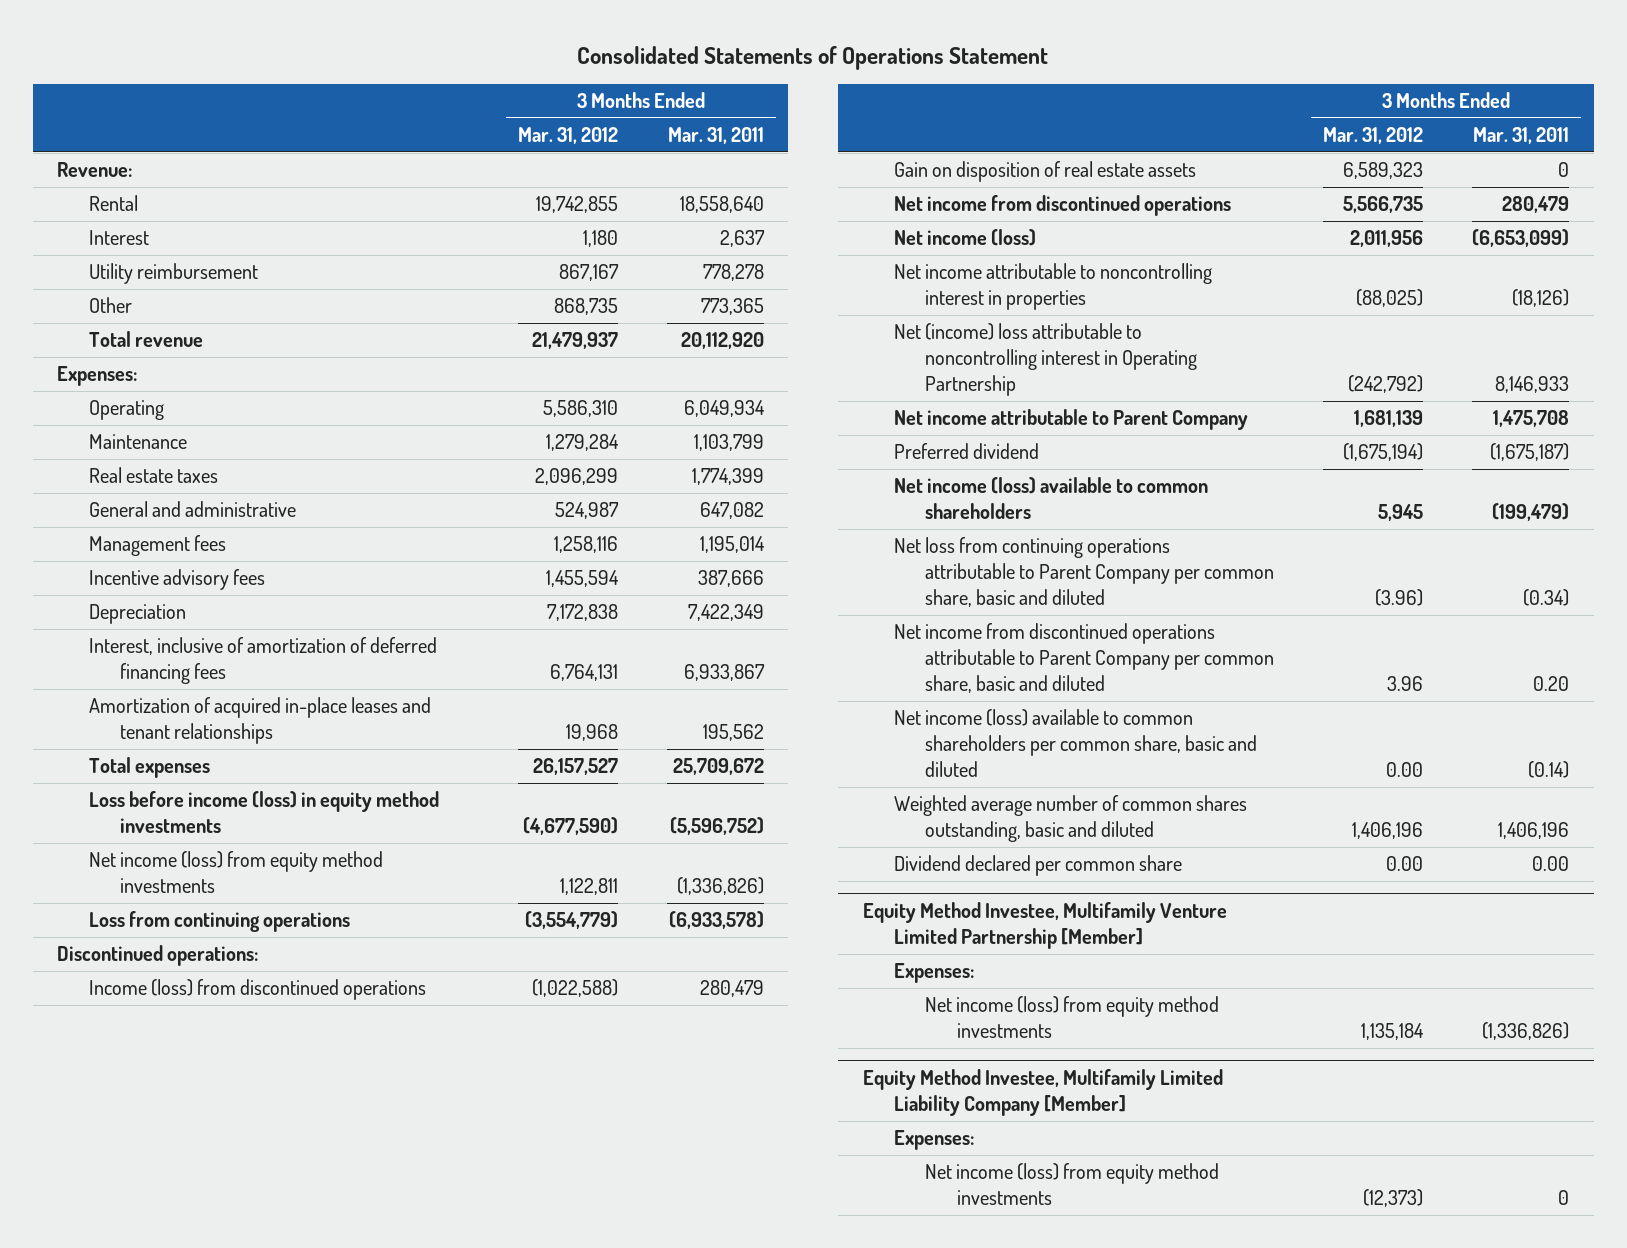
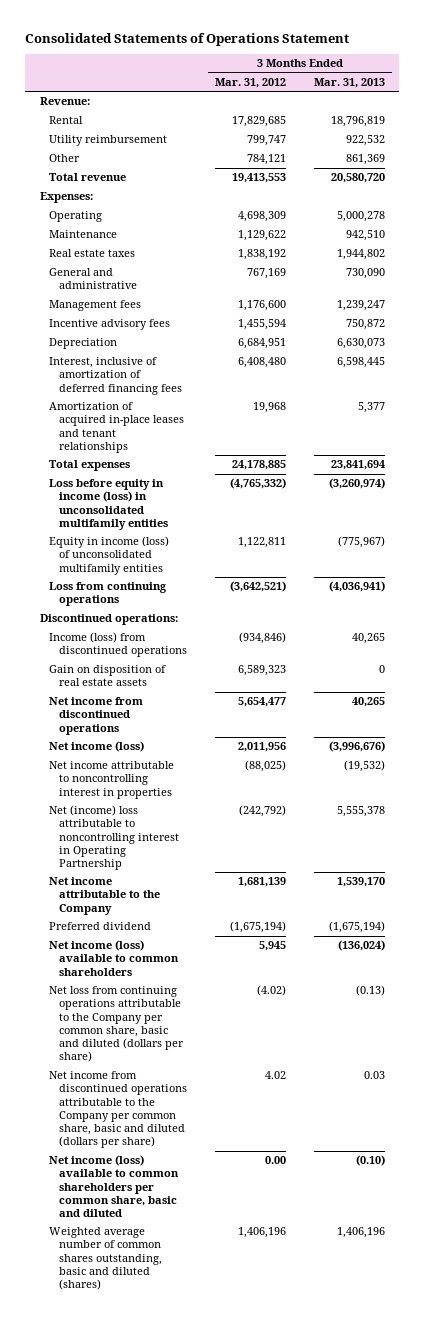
[667,127,764,145] Mar. 31, 2011 -> none
none -> [314,77,386,88] Mar. 31, 2013
[88,230,149,246] Interest -> none
[535,196,618,214] 19,742,855 -> [232,116,287,128] 17,829,685
[558,264,619,282] 867,167 -> [247,135,287,147] 799,747
[553,298,618,316] 868,735 -> [247,154,287,166] 784,121
[531,332,618,350] 21,479,937 -> [232,173,287,184] 19,413,553
[542,400,618,418] 5,586,310 -> [238,211,287,223] 4,698,309
[545,434,619,452] 1,279,284 -> [238,230,287,242] 1,129,622
[534,468,618,486] 2,096,299 -> [238,249,287,261] 1,838,192
[554,502,619,520] 524,987 -> [247,268,287,280] 767,169
[553,536,618,554] 1,258,116 -> [238,300,287,312] 1,176,600
[546,604,618,622] 7,172,838 -> [238,338,287,350] 6,684,951
[549,664,618,682] 6,764,131 -> [238,357,287,369] 6,408,480
[532,758,618,776] 26,157,527 -> [232,460,287,471] 24,178,885
[88,791,439,834] Loss before income (loss) in equity method investments -> [49,479,168,530] Loss before equity in income (loss) in unconsolidated multifamily entities
[522,817,618,836] (4,677,590) -> [230,478,287,490] (4,765,332)
[88,851,383,894] Net income (loss) from equity method investments -> [49,536,170,575] Equity in income (loss) of unconsolidated multifamily entities
[524,911,618,930] (3,554,779) -> [230,581,287,593] (3,642,521)
[531,979,618,998] (1,022,588) -> [239,632,287,645] (934,846)
[1343,196,1424,214] 5,566,735 -> [238,697,287,708] 5,654,477
[894,409,1249,431] Net income attributable to Parent Company -> [49,877,160,915] Net income attributable to the Company
[894,537,1275,608] Net loss from continuing operations attributable to Parent Company per common share, basic and diluted -> [49,986,184,1063] Net loss from continuing operations attributable to the Company per common share, basic and diluted (dollars per share)
[1375,589,1424,607] (3.96) -> [257,985,287,997] (4.02)
[894,623,1275,694] Net income from discontinued operations attributable to Parent Company per common share, basic and diluted -> [49,1071,187,1149] Net income from discontinued operations attributable to the Company per common share, basic and diluted (dollars per share)
[1387,676,1424,692] 3.96 -> [265,1071,287,1080] 4.02
[894,855,1183,877] Dividend declared per common share -> none
[862,902,1227,950] Equity Method Investee, Multifamily Venture Limited Partnership [Member] -> none
[894,963,975,984] Expenses: -> none
[925,996,1220,1039] Net income (loss) from equity method investments -> none
[862,1069,1223,1117] Equity Method Investee, Multifamily Limited Liability Company [Member] -> none
[894,1130,975,1151] Expenses: -> none
[925,1163,1220,1206] Net income (loss) from equity method investments -> none
[894,795,1248,843] Weighted average number of common shares outstanding, basic and diluted -> [49,1227,162,1291] Weighted average number of common shares outstanding, basic and diluted (shares)

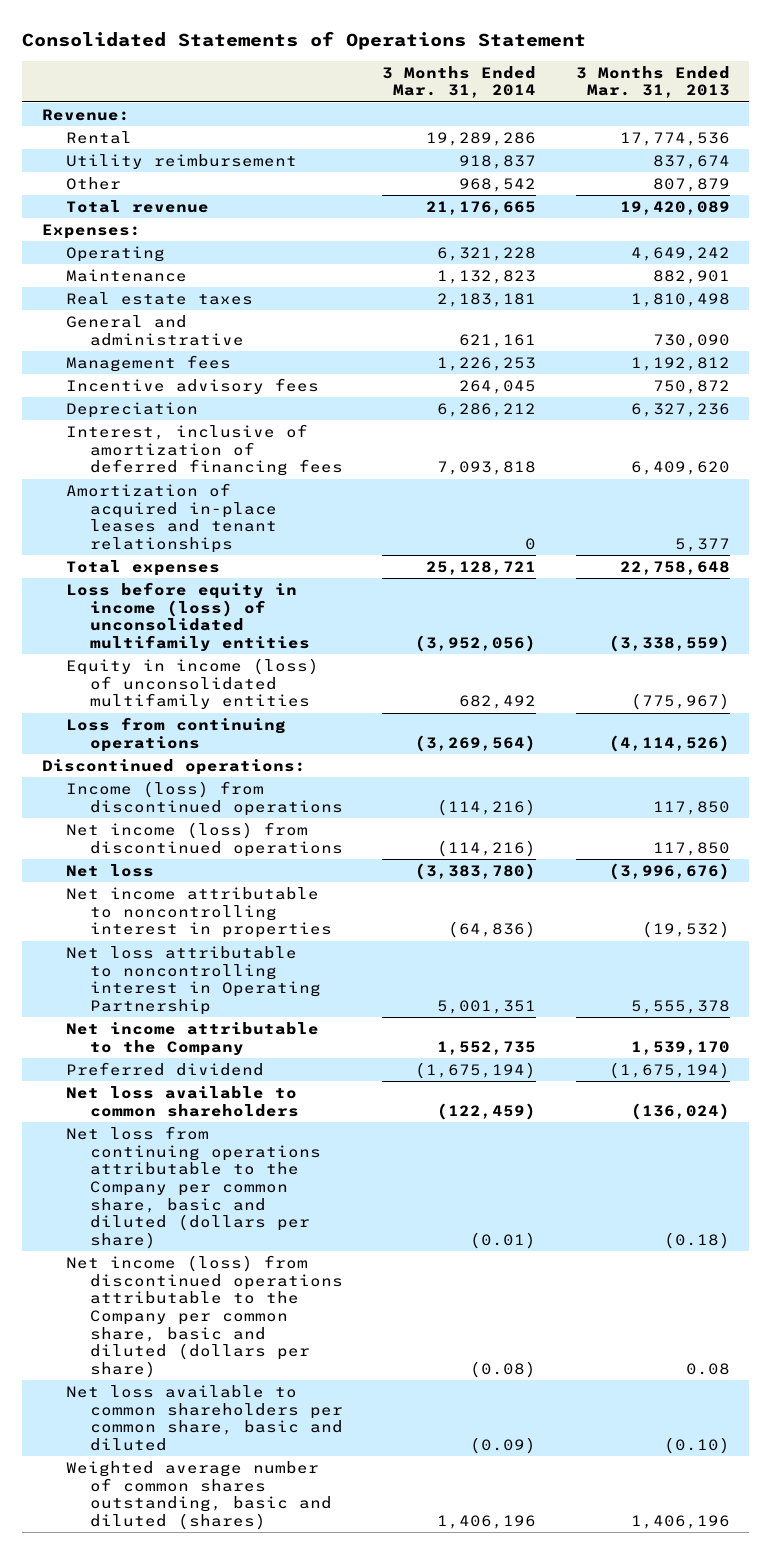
[215,77,287,88] Mar. 31, 2012 -> none
none -> [382,65,537,99] 3 Months Ended Mar. 31, 2014
[331,116,386,128] 18,796,819 -> [619,131,730,146] 17,774,536
[346,135,386,147] 922,532 -> [652,154,730,169] 837,674
[346,154,386,166] 861,369 -> [652,177,730,192] 807,879
[331,173,386,184] 20,580,720 -> [619,200,730,215] 19,420,089
[337,211,386,223] 5,000,278 -> [630,246,730,261] 4,649,242
[346,230,386,242] 942,510 -> [652,269,730,284] 882,901
[337,249,386,261] 1,944,802 -> [630,292,730,307] 1,810,498
[337,300,386,312] 1,239,247 -> [630,356,730,371] 1,192,812
[337,338,386,350] 6,630,073 -> [630,402,730,417] 6,327,236
[337,357,386,369] 6,598,445 -> [630,461,730,476] 6,409,620
[331,460,386,471] 23,841,694 -> [619,560,730,575] 22,758,648
[49,479,168,530] Loss before equity in income (loss) in unconsolidated multifamily entities -> [65,581,310,653] Loss before equity in income (loss) of unconsolidated multifamily entities
[329,478,386,490] (3,260,974) -> [608,635,730,653] (3,338,559)
[329,581,386,593] (4,036,941) -> [608,734,730,752] (4,114,526)
[49,665,167,687] Gain on disposition of real estate assets -> none
[352,633,386,645] 40,265 -> [652,800,730,815] 117,850
[49,697,144,735] Net income from discontinued operations -> [65,821,343,857] Net income (loss) from discontinued operations
[352,697,386,708] 40,265 -> [652,841,730,856] 117,850
[49,741,145,753] Net income (loss) -> [65,863,154,877] Net loss
[49,805,179,871] Net (income) loss attributable to noncontrolling interest in Operating Partnership -> [65,945,321,1016] Net loss attributable to noncontrolling interest in Operating Partnership
[49,940,179,976] Net income (loss) available to common shareholders -> [65,1085,299,1117] Net loss available to common shareholders
[356,985,386,997] (0.13) -> [663,1232,730,1250] (0.18)
[49,1071,187,1149] Net income from discontinued operations attributable to the Company per common share, basic and diluted (dollars per share) -> [65,1254,343,1379] Net income (loss) from discontinued operations attributable to the Company per common share, basic and diluted (dollars per share)
[364,1071,386,1080] 0.03 -> [685,1363,730,1376] 0.08
[49,1155,179,1218] Net income (loss) available to common shareholders per common share, basic and diluted -> [65,1384,343,1452] Net loss available to common shareholders per common share, basic and diluted

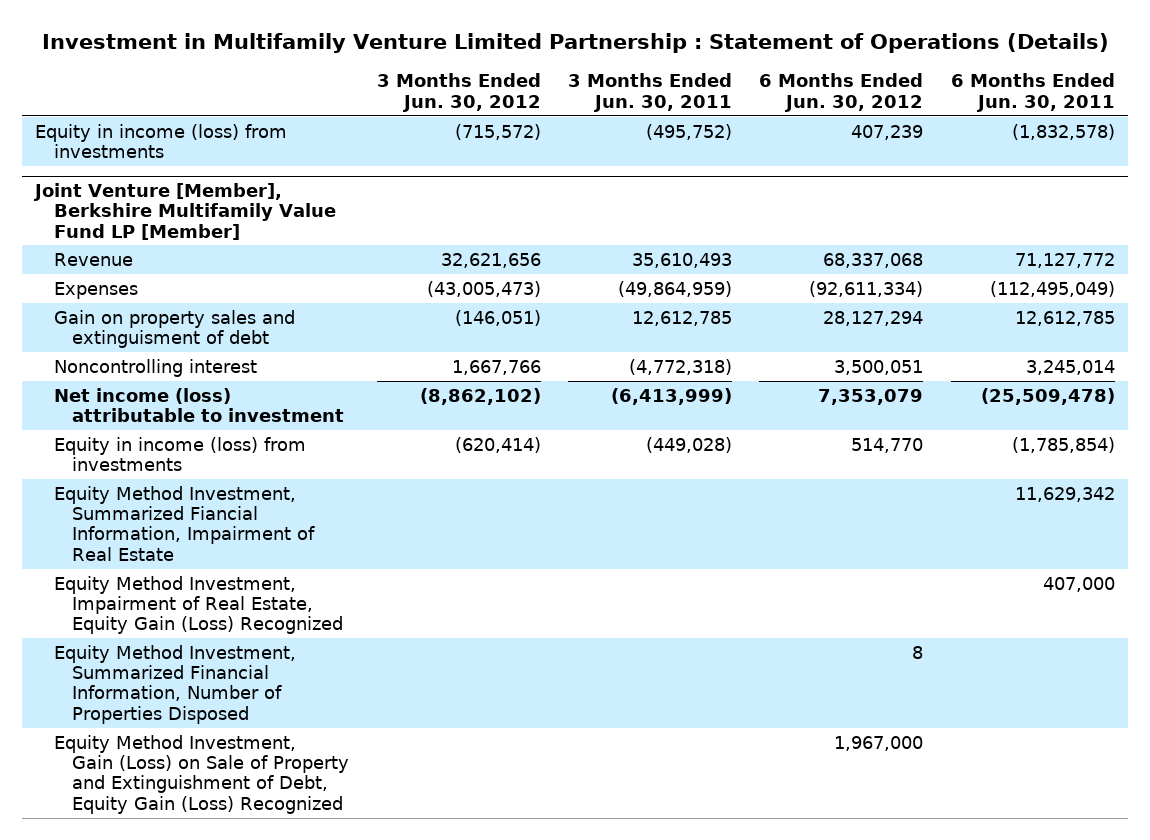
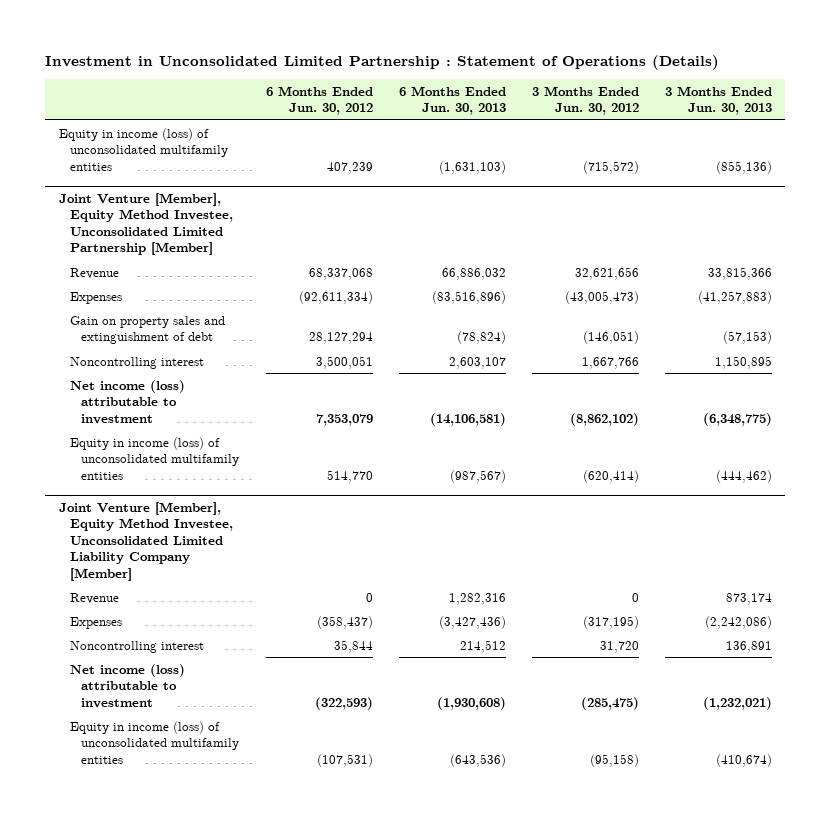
[41,33,1109,54] Investment in Multifamily Venture Limited Partnership : Statement of Operations (Details) -> [45,54,720,70] Investment in Unconsolidated Limited Partnership : Statement of Operations (Details)
[567,73,732,112] 3 Months Ended Jun. 30, 2011 -> none
[950,73,1115,112] 6 Months Ended Jun. 30, 2011 -> none
none -> [398,85,506,116] 6 Months Ended Jun. 30, 2013
none -> [665,85,773,116] 3 Months Ended Jun. 30, 2013
[33,182,336,240] Joint Venture [Member], Berkshire Multifamily Value Fund LP [Member] -> none
[35,123,288,159] Equity in income (loss) from investments -> [58,127,228,171] Equity in income (loss) of unconsolidated multifamily entities
none -> [58,192,233,256] Joint Venture [Member], Equity Method Investee, Unconsolidated Limited Partnership [Member]
[53,309,295,349] Gain on property sales and extinguisment of debt -> [69,315,225,345] Gain on property sales and extinguishment of debt
[53,485,316,561] Equity Method Investment, Summarized Fiancial Information, Impairment of Real Estate -> none
[53,575,344,635] Equity Method Investment, Impairment of Real Estate, Equity Gain (Loss) Recognized -> none
[53,644,296,724] Equity Method Investment, Summarized Financial Information, Number of Properties Disposed -> none
[53,734,350,814] Equity Method Investment, Gain (Loss) on Sale of Property and Extinguishment of Debt, Equity Gain (Loss) Recognized -> none
[53,436,306,472] Equity in income (loss) from investments -> [69,436,240,480] Equity in income (loss) of unconsolidated multifamily entities
none -> [58,501,233,581] Joint Venture [Member], Equity Method Investee, Unconsolidated Limited Liability Company [Member]
none -> [69,592,119,604] Revenue
none -> [69,616,122,629] Expenses
none -> [69,640,204,653] Noncontrolling interest
none -> [69,663,185,708] Net income (loss) attributable to investment
none -> [69,720,240,764] Equity in income (loss) of unconsolidated multifamily entities

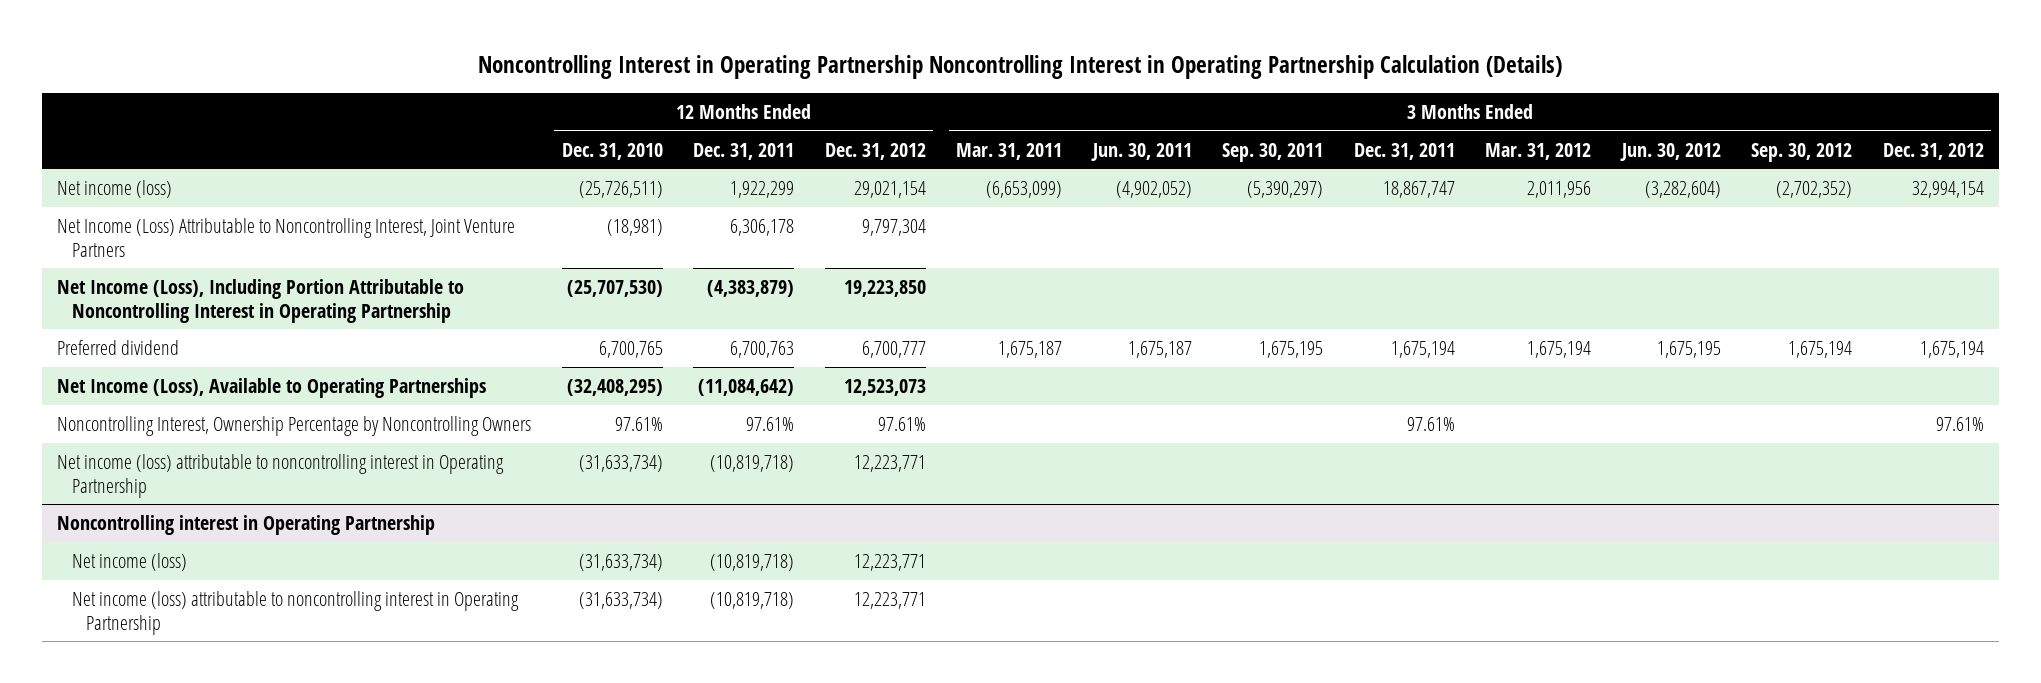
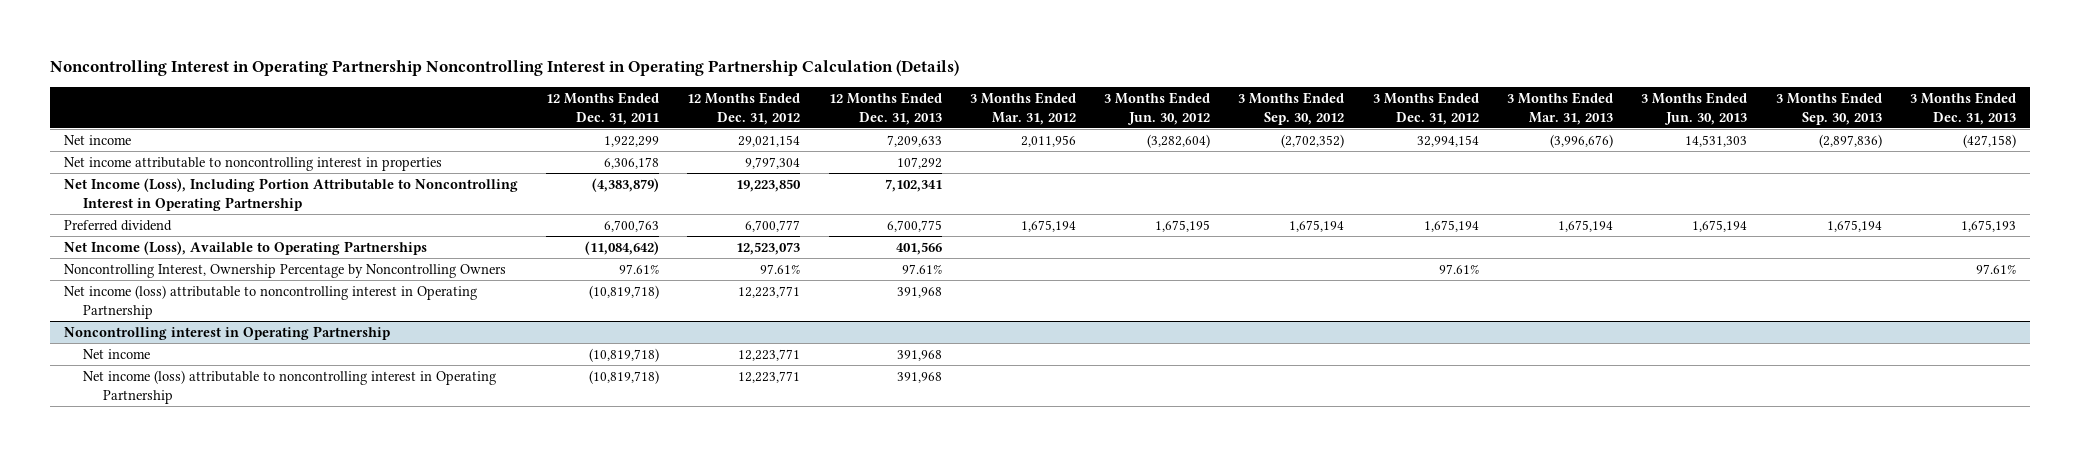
[561,142,663,160] Dec. 31, 2010 -> none
[956,142,1063,160] Mar. 31, 2011 -> none
[1090,142,1192,161] Jun. 30, 2011 -> none
[1222,142,1324,162] Sep. 30, 2011 -> none
[1353,142,1455,160] Dec. 31, 2011 -> none
none -> [828,91,942,125] 12 Months Ended Dec. 31, 2013
none -> [1506,91,1613,125] 3 Months Ended Mar. 31, 2013
none -> [1641,91,1748,125] 3 Months Ended Jun. 30, 2013
none -> [1775,91,1882,125] 3 Months Ended Sep. 30, 2013
none -> [1909,91,2016,125] 3 Months Ended Dec. 31, 2013
[57,179,173,198] Net income (loss) -> [63,134,131,145] Net income
[57,217,516,257] Net Income (Loss) Attributable to Noncontrolling Interest, Joint Venture Partners -> [63,156,442,171] Net income attributable to noncontrolling interest in properties
[71,552,187,571] Net income (loss) -> [83,348,151,359] Net income

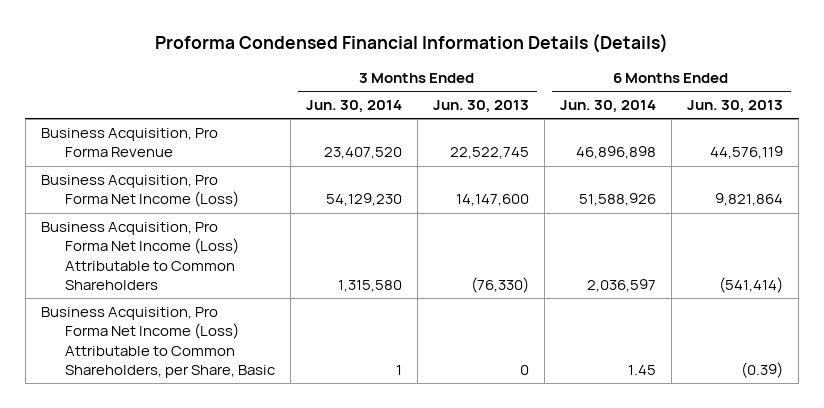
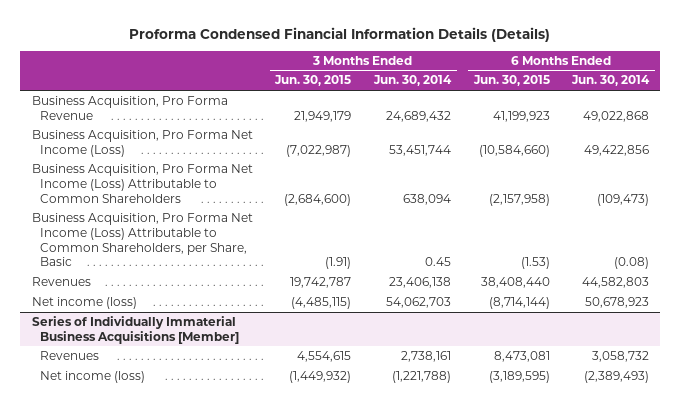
[432,100,529,114] Jun. 30, 2013 -> none
[687,100,784,114] Jun. 30, 2013 -> none
none -> [274,75,352,87] Jun. 30, 2015
none -> [472,75,550,87] Jun. 30, 2015
[323,147,402,160] 23,407,520 -> [385,110,451,122] 24,689,432
[575,146,656,160] 46,896,898 -> [583,110,650,122] 49,022,868
[325,193,402,207] 54,129,230 -> [388,144,451,156] 53,451,744
[578,193,656,207] 51,588,926 -> [584,144,650,156] 49,422,856
[337,280,402,293] 1,315,580 -> [402,193,451,205] 638,094
[586,279,656,293] 2,036,597 -> [597,193,650,206] (109,473)
[395,365,402,376] 1 -> [424,257,451,267] 0.45
[627,365,656,376] 1.45 -> [614,257,650,270] (0.08)
none -> [31,277,91,287] Revenues
none -> [31,297,137,310] Net income (loss)
none -> [31,316,240,344] Series of Individually Immaterial Business Acquisitions [Member]
none -> [40,351,100,361] Revenues
none -> [40,371,146,384] Net income (loss)

